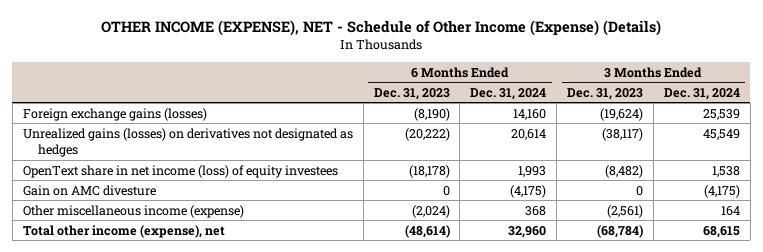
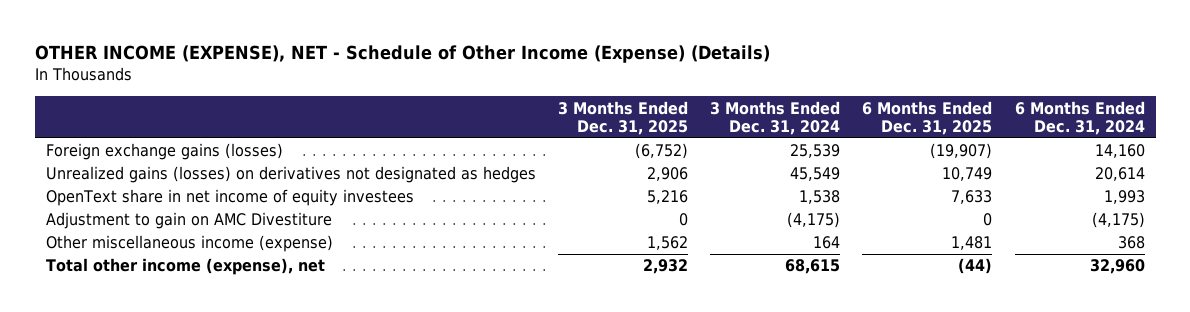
[373,87,450,100] Dec. 31, 2023 -> none
[567,87,644,100] Dec. 31, 2023 -> none
none -> [557,100,688,136] 3 Months Ended Dec. 31, 2025
none -> [862,100,993,136] 6 Months Ended Dec. 31, 2025
[22,164,338,178] OpenText share in net income (loss) of equity investees -> [45,189,414,207] OpenText share in net income of equity investees
[22,184,156,196] Gain on AMC divesture -> [45,212,332,230] Adjustment to gain on AMC Divestiture

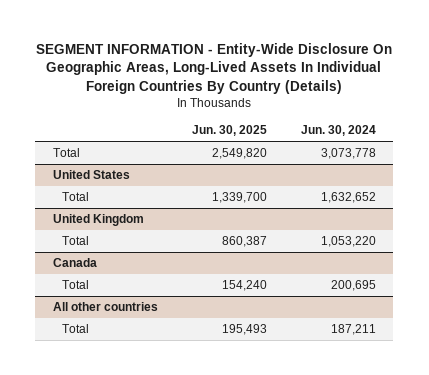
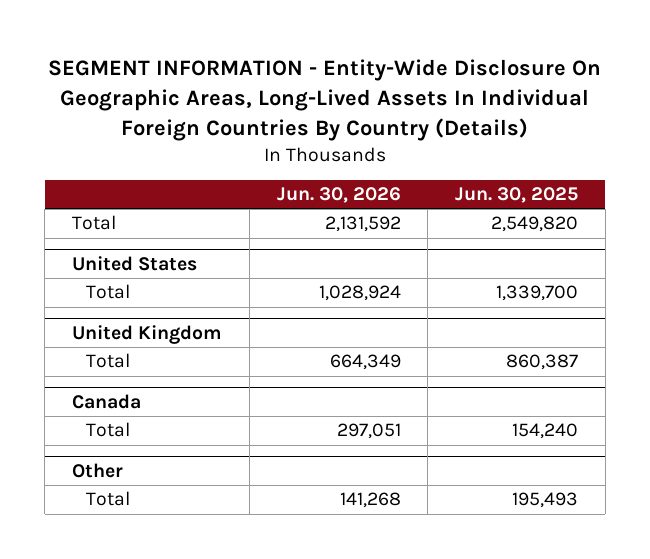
[301,125,377,137] Jun. 30, 2024 -> none
none -> [276,187,401,204] Jun. 30, 2026
[52,302,158,312] All other countries -> [72,463,124,479] Other

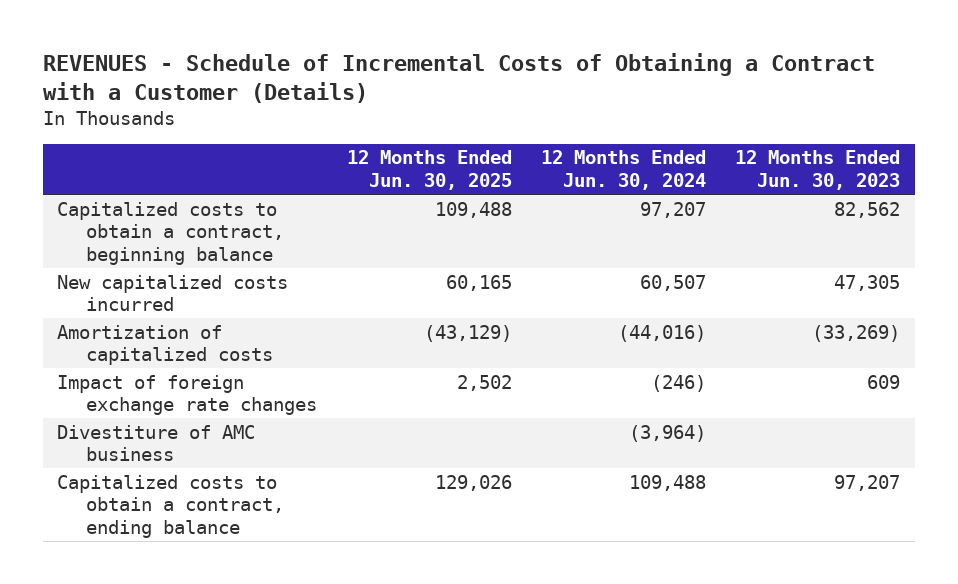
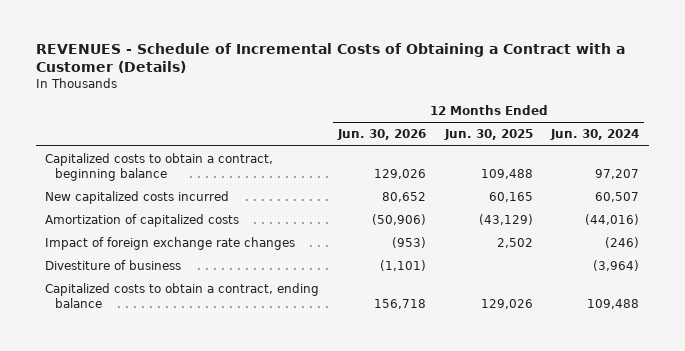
[735,150,901,190] 12 Months Ended Jun. 30, 2023 -> none
none -> [336,129,426,141] Jun. 30, 2026
[57,424,256,462] Divestiture of AMC business -> [45,259,182,270] Divestiture of business

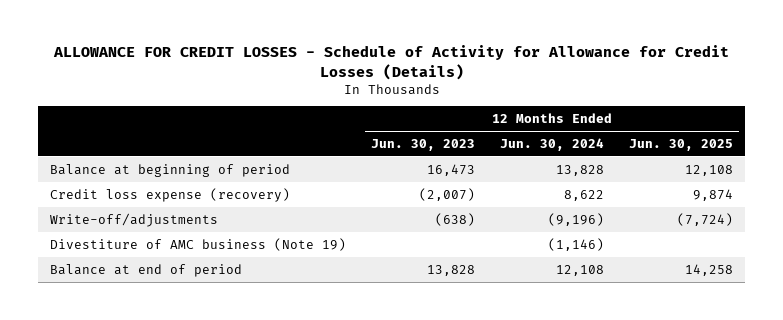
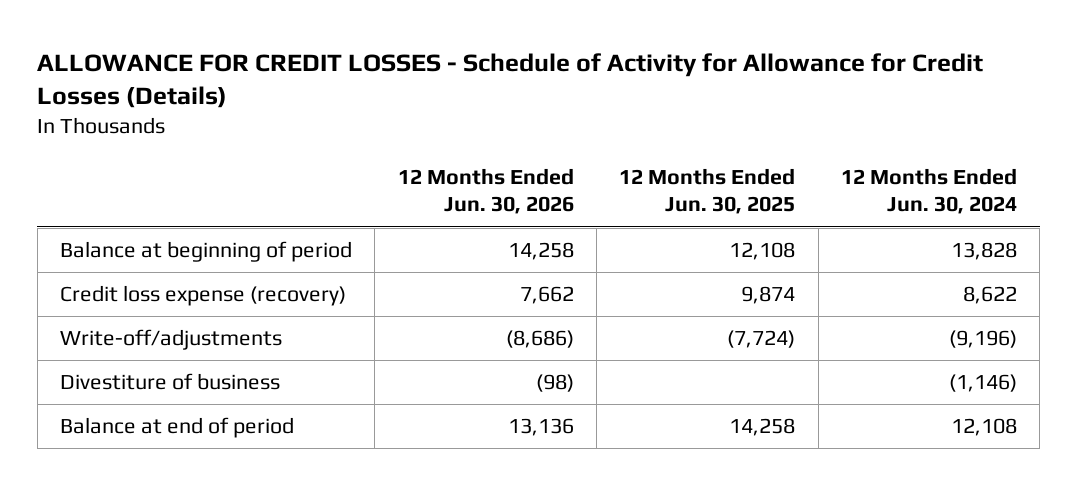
[371,138,476,151] Jun. 30, 2023 -> none
none -> [397,167,574,215] 12 Months Ended Jun. 30, 2026
[50,237,347,251] Divestiture of AMC business (Note 19) -> [59,373,280,391] Divestiture of business

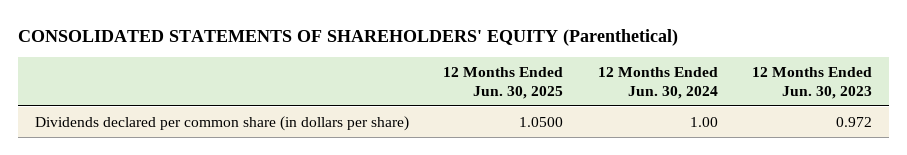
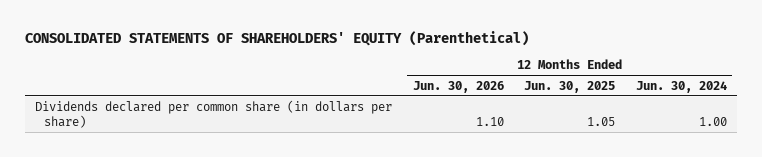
[752,67,873,99] 12 Months Ended Jun. 30, 2023 -> none
none -> [412,80,504,93] Jun. 30, 2026
[519,117,564,128] 1.0500 -> [587,116,616,126] 1.05

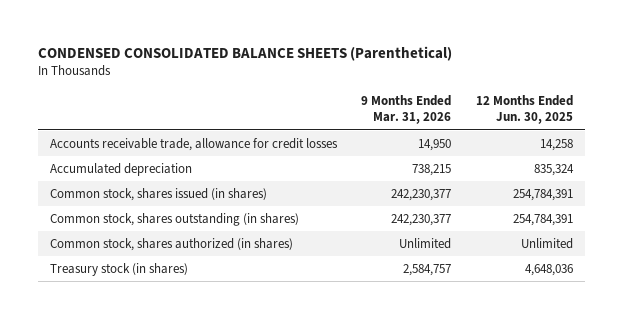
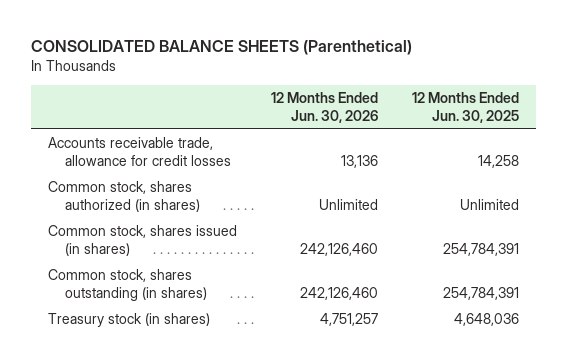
[37,45,452,61] CONDENSED CONSOLIDATED BALANCE SHEETS (Parenthetical) -> [30,40,412,56] CONSOLIDATED BALANCE SHEETS (Parenthetical)
[361,95,452,125] 9 Months Ended Mar. 31, 2026 -> none
none -> [270,91,378,123] 12 Months Ended Jun. 30, 2026
[50,162,193,176] Accumulated depreciation -> none
[50,237,294,251] Common stock, shares authorized (in shares) -> [47,181,201,213] Common stock, shares authorized (in shares)

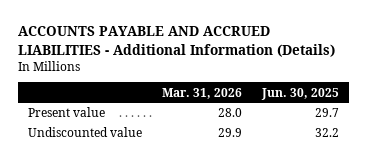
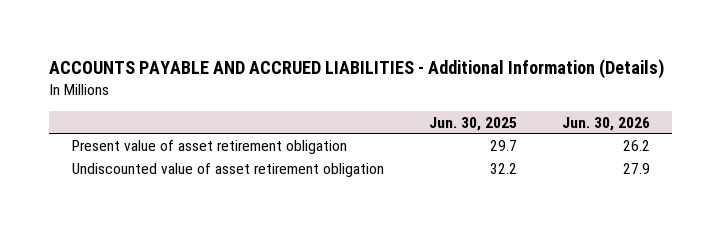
[162,87,243,99] Mar. 31, 2026 -> none
none -> [561,116,650,131] Jun. 30, 2026
[28,107,106,118] Present value -> [71,139,347,154] Present value of asset retirement obligation
[28,127,143,138] Undiscounted value -> [71,162,384,177] Undiscounted value of asset retirement obligation

